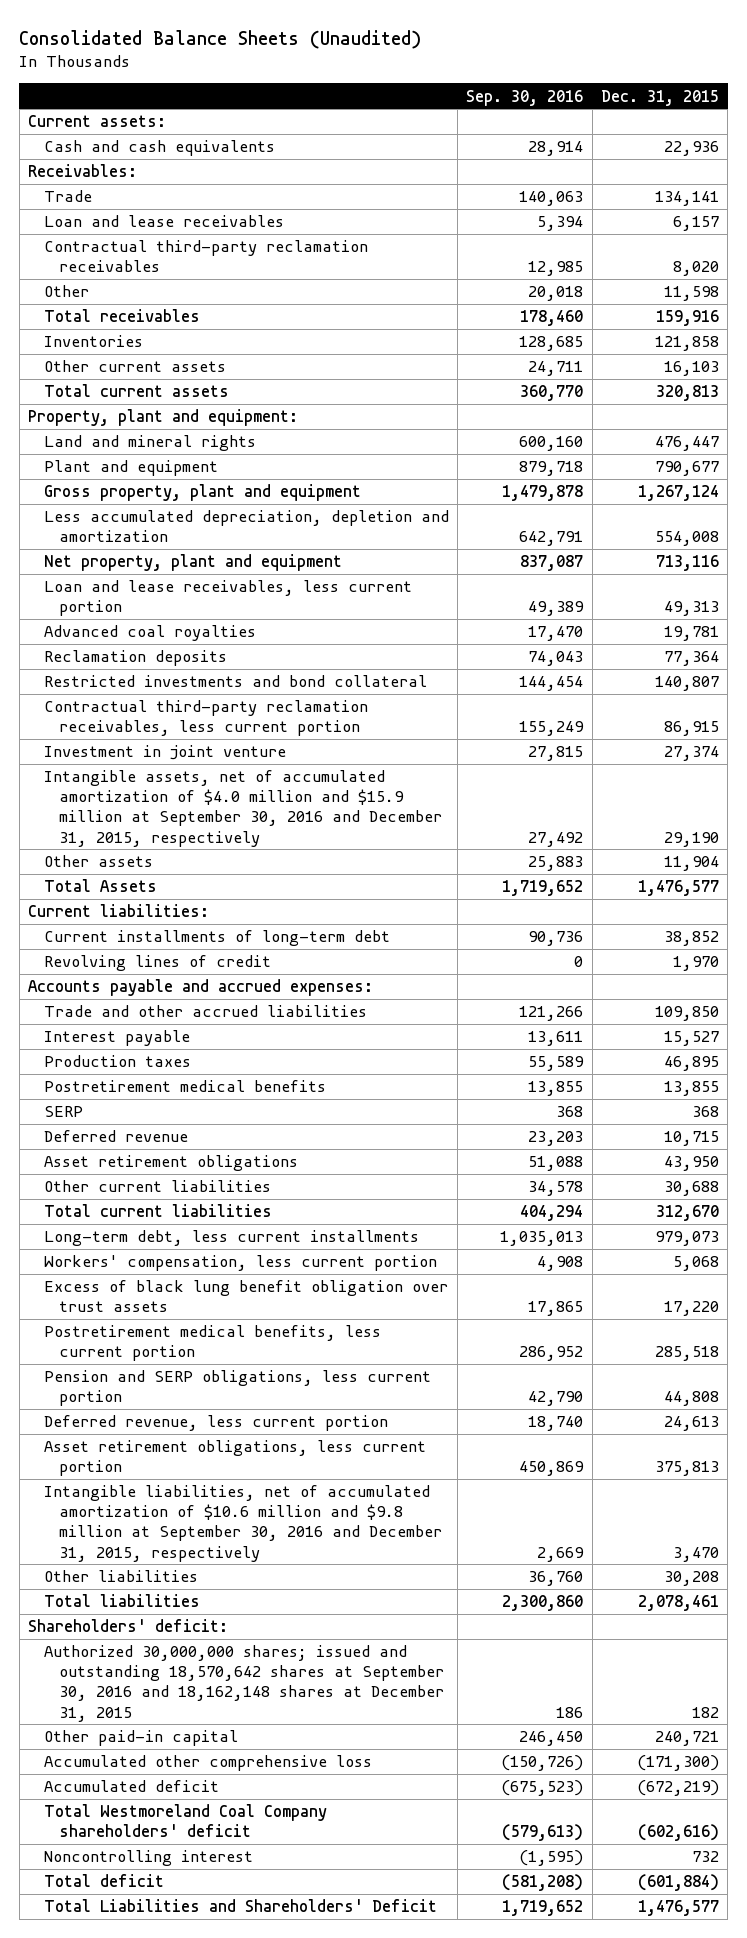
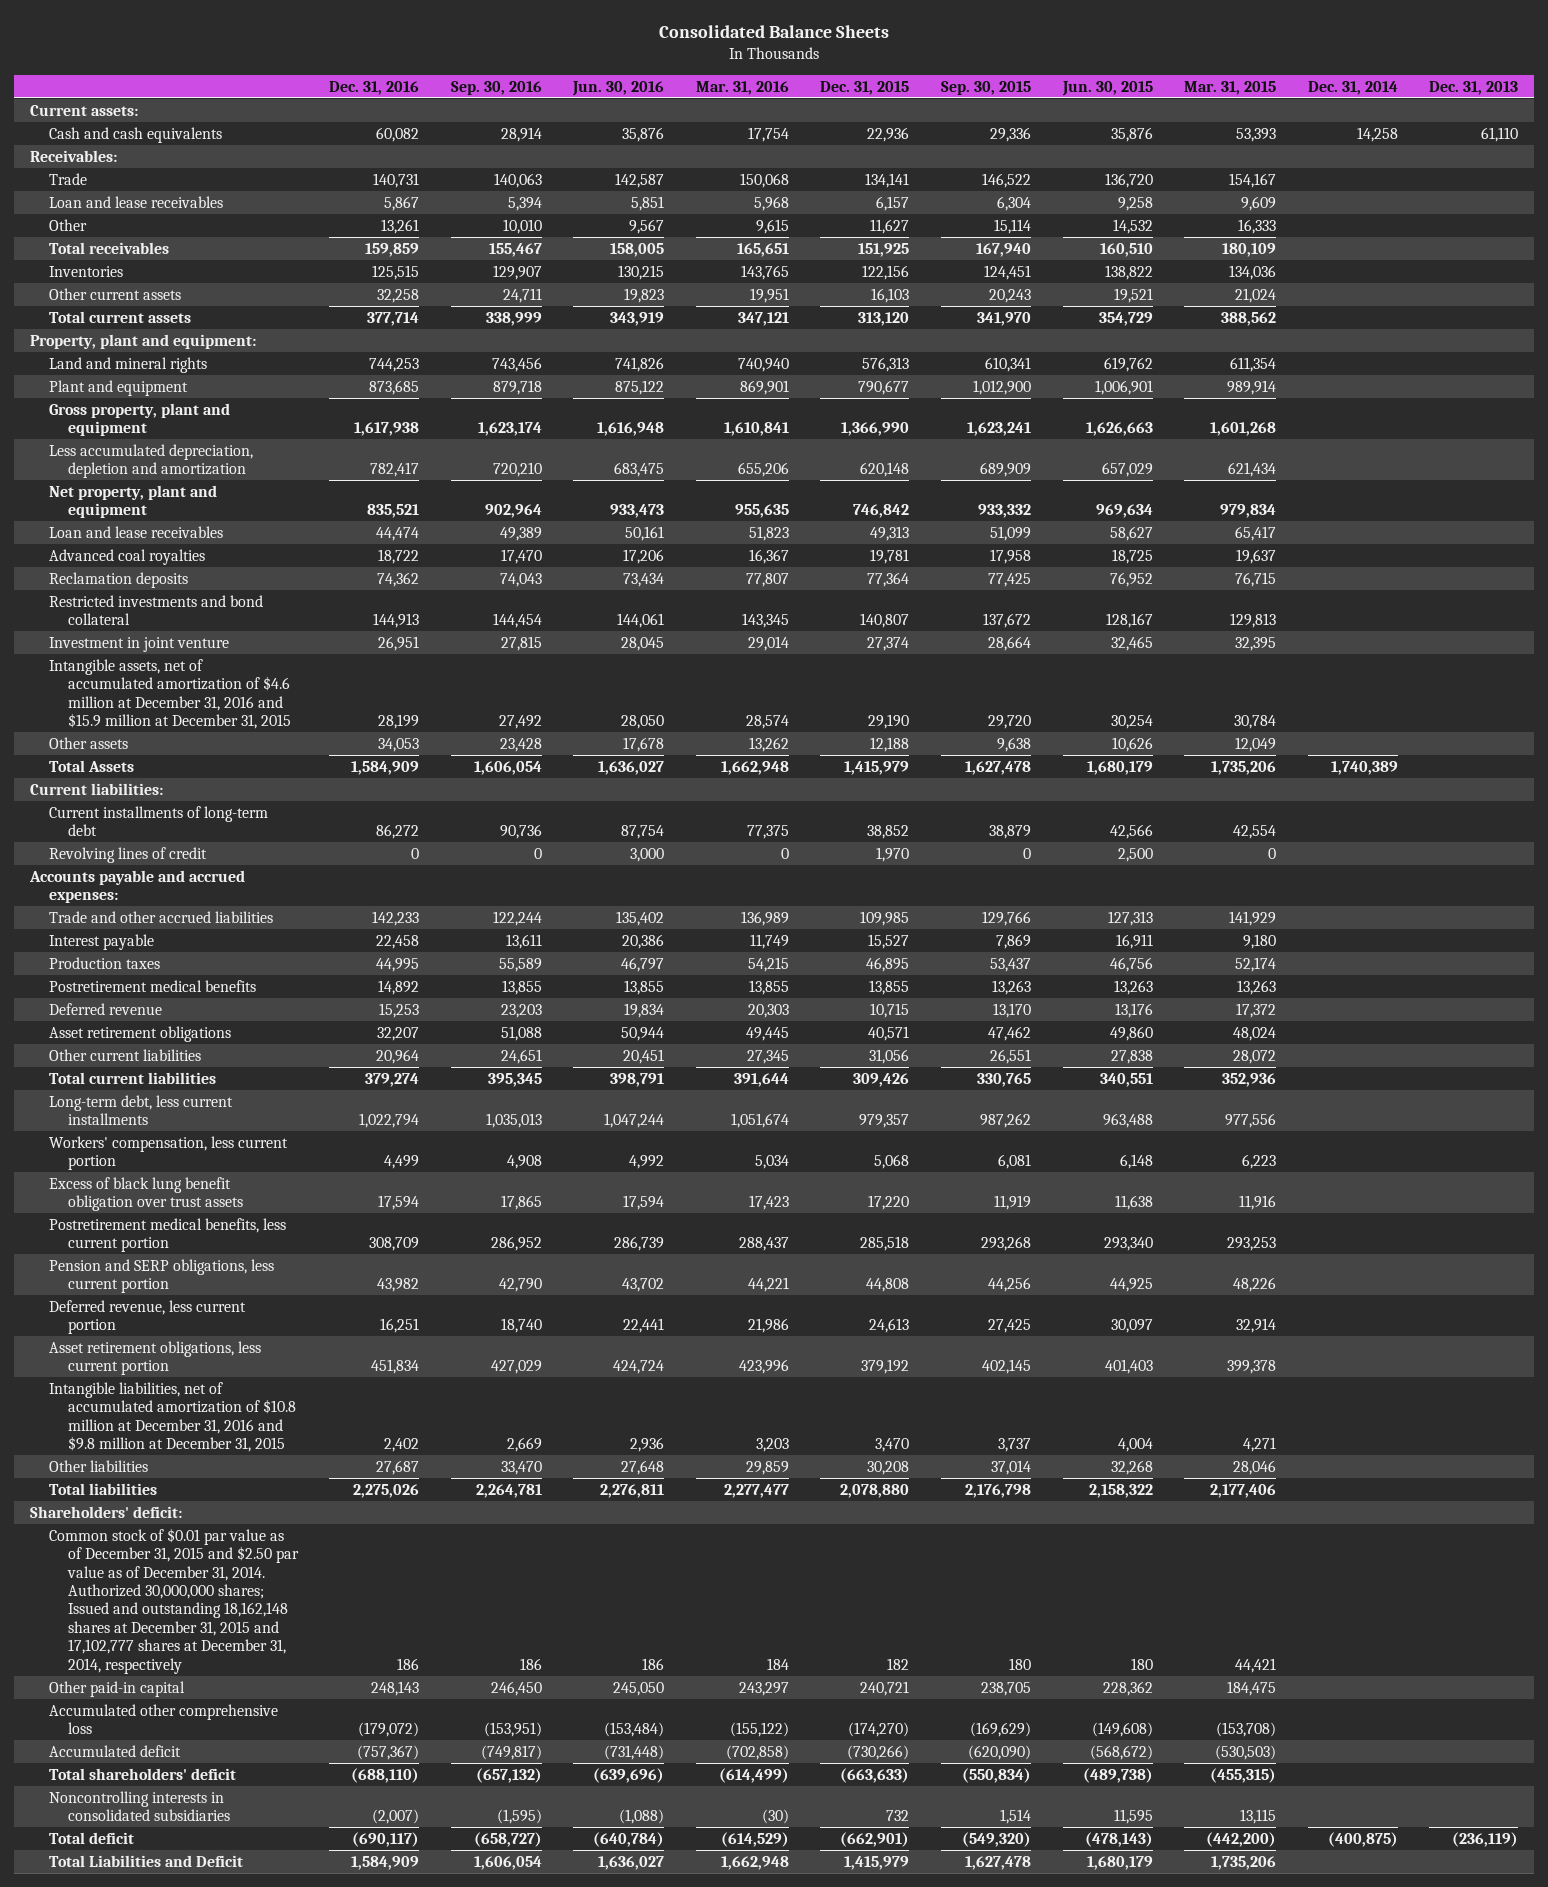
[19,29,422,49] Consolidated Balance Sheets (Unaudited) -> [659,25,890,39] Consolidated Balance Sheets
none -> [329,80,420,95] Dec. 31, 2016
none -> [572,80,665,96] Jun. 30, 2016
none -> [695,80,789,95] Mar. 31, 2016
none -> [940,80,1031,95] Sep. 30, 2015
none -> [1061,80,1153,96] Jun. 30, 2015
none -> [1184,80,1277,95] Mar. 31, 2015
none -> [1307,80,1398,95] Dec. 31, 2014
none -> [1429,80,1519,95] Dec. 31, 2013
[43,240,368,273] Contractual third-party reclamation receivables -> none
[528,286,584,302] 20,018 -> [502,218,542,234] 10,010
[664,286,720,302] 11,598 -> [870,218,910,234] 11,627
[520,310,584,327] 178,460 -> [488,242,542,257] 155,467
[656,310,720,327] 159,916 -> [858,242,910,257] 151,925
[519,336,584,352] 128,685 -> [492,264,542,280] 129,907
[655,336,720,352] 121,858 -> [862,264,910,280] 122,156
[520,385,584,402] 360,770 -> [485,311,542,326] 338,999
[656,385,720,402] 320,813 -> [858,311,910,326] 313,120
[519,436,584,452] 600,160 -> [491,356,542,372] 743,456
[655,436,720,452] 476,447 -> [862,356,910,372] 576,313
[502,485,584,502] 1,479,878 -> [477,422,542,437] 1,623,174
[638,485,720,502] 1,267,124 -> [841,422,910,437] 1,366,990
[519,531,584,547] 642,791 -> [492,462,542,478] 720,210
[655,531,720,547] 554,008 -> [860,462,910,478] 620,148
[520,555,584,572] 837,087 -> [484,504,542,519] 902,964
[656,555,720,572] 713,116 -> [853,504,910,519] 746,842
[43,580,412,617] Loan and lease receivables, less current portion -> [48,525,223,538] Loan and lease receivables
[43,700,368,737] Contractual third-party reclamation receivables, less current portion -> none
[43,770,442,847] Intangible assets, net of accumulated amortization of $4.0 million and $15.9 million at September 30, 2016 and December 31, 2015, respectively -> [48,658,291,730] Intangible assets, net of accumulated amortization of $4.6 million at December 31, 2016 and $15.9 million at December 31, 2015
[528,856,584,872] 25,883 -> [499,737,542,752] 23,428
[664,856,720,872] 11,904 -> [870,736,910,752] 12,188
[502,880,584,897] 1,719,652 -> [473,760,542,775] 1,606,054
[638,880,720,897] 1,476,577 -> [844,760,910,775] 1,415,979
[519,1006,584,1022] 121,266 -> [492,910,542,926] 122,244
[655,1006,720,1022] 109,850 -> [860,910,910,926] 109,985
[43,1106,83,1118] SERP -> none
[664,1156,720,1172] 43,950 -> [868,1025,910,1041] 40,571
[528,1181,584,1197] 34,578 -> [500,1048,542,1064] 24,651
[664,1181,720,1197] 30,688 -> [869,1048,910,1064] 31,056
[520,1205,584,1222] 404,294 -> [487,1072,542,1087] 395,345
[656,1205,720,1222] 312,670 -> [853,1072,910,1087] 309,426
[655,1231,720,1247] 979,073 -> [859,1114,910,1129] 979,357
[519,1461,585,1477] 450,869 -> [490,1360,542,1375] 427,029
[655,1461,720,1477] 375,813 -> [861,1359,910,1375] 379,192
[43,1485,442,1562] Intangible liabilities, net of accumulated amortization of $10.6 million and $9.8 million at September 30, 2016 and December 31, 2015, respectively -> [48,1381,296,1453] Intangible liabilities, net of accumulated amortization of $10.8 million at December 31, 2016 and $9.8 million at December 31, 2015
[528,1571,584,1587] 36,760 -> [500,1460,542,1475] 33,470
[502,1595,584,1612] 2,300,860 -> [475,1483,542,1498] 2,264,781
[638,1595,720,1612] 2,078,461 -> [840,1483,910,1498] 2,078,880
[43,1645,444,1722] Authorized 30,000,000 shares; issued and outstanding 18,570,642 shares at September 30, 2016 and 18,162,148 shares at December 31, 2015 -> [48,1527,299,1674] Common stock of $0.01 par value as of December 31, 2015 and $2.50 par value as of December 31, 2014. Authorized 30,000,000 shares; Issued and outstanding 18,162,148 shares at December 31, 2015 and 17,102,777 shares at December 31, 2014, respectively
[501,1755,584,1772] (150,726) -> [483,1722,542,1738] (153,951)
[637,1755,720,1772] (171,300) -> [848,1722,910,1738] (174,270)
[501,1780,584,1797] (675,523) -> [480,1744,542,1760] (749,817)
[637,1780,720,1797] (672,219) -> [847,1744,910,1760] (730,266)
[43,1804,327,1838] Total Westmoreland Coal Company shareholders' deficit -> [48,1767,236,1780] Total shareholders' deficit
[502,1824,584,1842] (579,613) -> [475,1767,542,1783] (657,132)
[638,1824,720,1842] (602,616) -> [840,1767,910,1783] (663,633)
[43,1850,253,1867] Noncontrolling interest -> [48,1790,230,1822] Noncontrolling interests in consolidated subsidiaries
[502,1874,584,1892] (581,208) -> [473,1831,542,1847] (658,727)
[638,1874,720,1892] (601,884) -> [840,1831,910,1847] (662,901)
[43,1899,437,1913] Total Liabilities and Shareholders' Deficit -> [48,1854,243,1867] Total Liabilities and Deficit
[502,1900,584,1917] 1,719,652 -> [473,1855,542,1870] 1,606,054
[638,1900,720,1917] 1,476,577 -> [844,1855,910,1870] 1,415,979

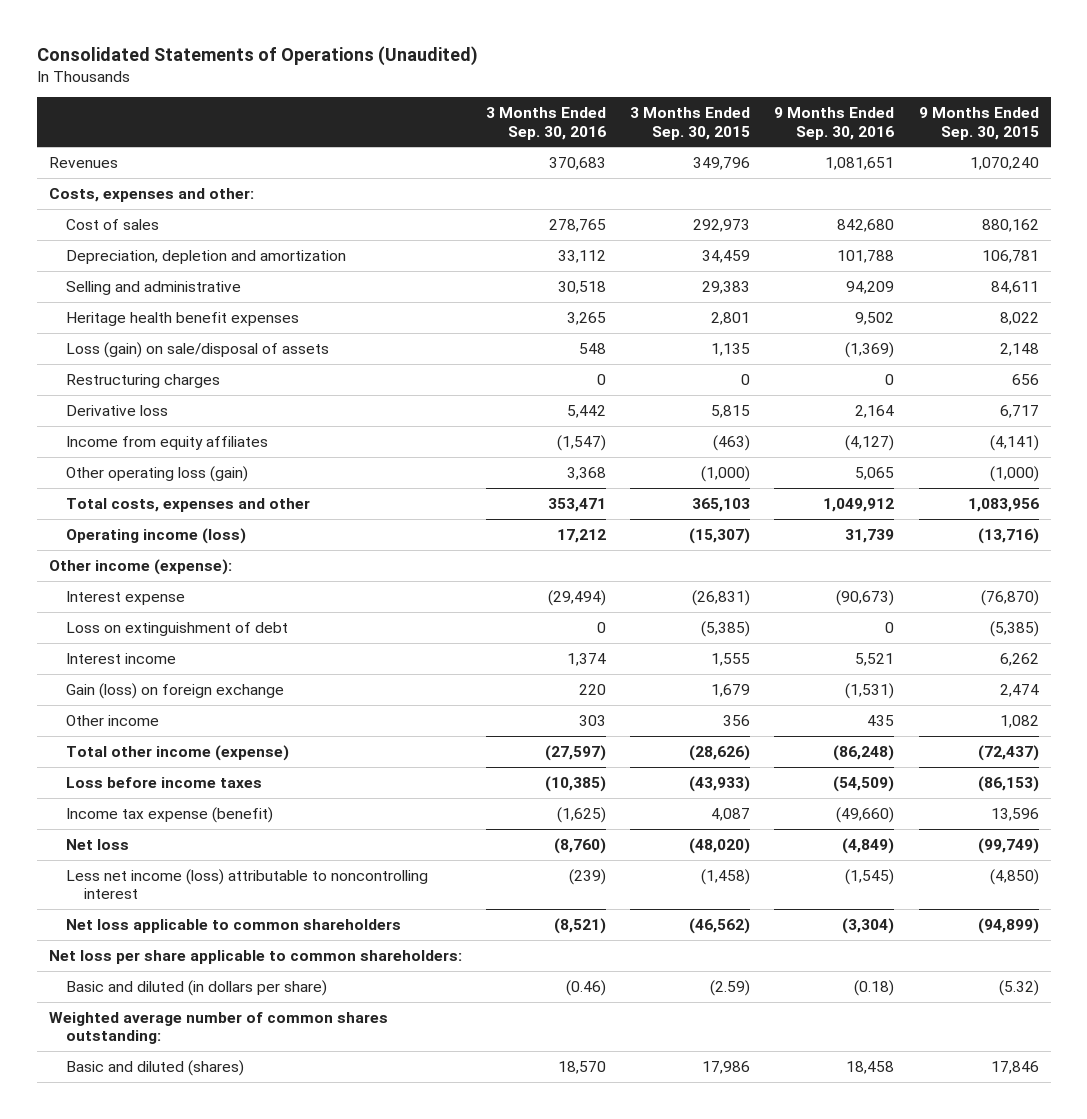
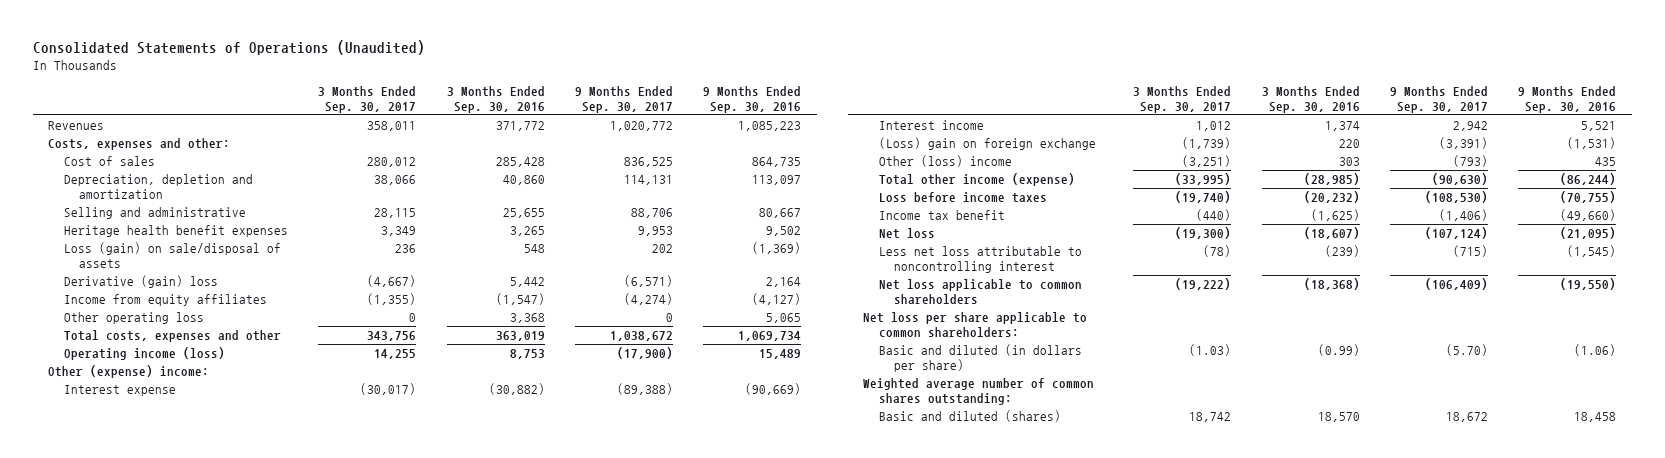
[630,107,751,140] 3 Months Ended Sep. 30, 2015 -> none
[918,107,1039,140] 9 Months Ended Sep. 30, 2015 -> none
none -> [318,86,417,113] 3 Months Ended Sep. 30, 2017
none -> [574,86,673,113] 9 Months Ended Sep. 30, 2017
[548,156,606,170] 370,683 -> [495,121,545,132] 371,772
[825,156,895,170] 1,081,651 -> [738,121,802,132] 1,085,223
[548,218,606,232] 278,765 -> [495,157,545,168] 285,428
[837,218,895,232] 842,680 -> [752,157,802,168] 864,735
[557,249,606,263] 33,112 -> [502,175,545,186] 40,860
[837,249,895,263] 101,788 -> [752,175,802,186] 113,097
[557,280,606,294] 30,518 -> [502,208,545,219] 25,655
[846,280,895,294] 94,209 -> [759,208,802,219] 80,667
[66,373,221,388] Restructuring charges -> none
[66,404,169,416] Derivative loss -> [63,275,218,289] Derivative (gain) loss
[66,621,289,636] Loss on extinguishment of debt -> none
[66,465,249,482] Other operating loss (gain) -> [63,312,204,325] Other operating loss
[547,497,606,512] 353,471 -> [495,331,545,342] 363,019
[823,497,895,512] 1,049,912 -> [738,331,802,342] 1,069,734
[556,528,606,543] 17,212 -> [509,349,545,360] 8,753
[845,528,895,543] 31,739 -> [759,349,802,360] 15,489
[48,558,232,575] Other income (expense): -> [48,365,210,379] Other (expense) income:
[547,589,606,606] (29,494) -> [488,383,545,396] (30,882)
[836,589,895,606] (90,673) -> [745,383,802,396] (90,669)
[66,682,285,699] Gain (loss) on foreign exchange -> [878,137,1096,151] (Loss) gain on foreign exchange
[66,714,160,726] Other income -> [878,155,1012,168] Other (loss) income
[544,744,606,761] (27,597) -> [1303,173,1360,186] (28,985)
[833,744,895,761] (86,248) -> [1560,173,1617,186] (86,244)
[544,775,606,792] (10,385) -> [1303,191,1360,204] (20,232)
[833,775,895,792] (54,509) -> [1560,191,1617,204] (70,755)
[66,806,274,823] Income tax expense (benefit) -> [878,210,1005,221] Income tax benefit
[553,837,606,854] (8,760) -> [1303,227,1360,240] (18,607)
[842,837,895,854] (4,849) -> [1560,227,1617,240] (21,095)
[66,868,429,900] Less net income (loss) attributable to noncontrolling interest -> [878,246,1082,273] Less net loss attributable to noncontrolling interest
[553,917,606,934] (8,521) -> [1303,278,1360,291] (18,368)
[842,917,895,934] (3,304) -> [1560,278,1617,291] (19,550)
[565,979,606,996] (0.46) -> [1317,344,1360,357] (0.99)
[854,979,895,996] (0.18) -> [1574,344,1617,357] (1.06)

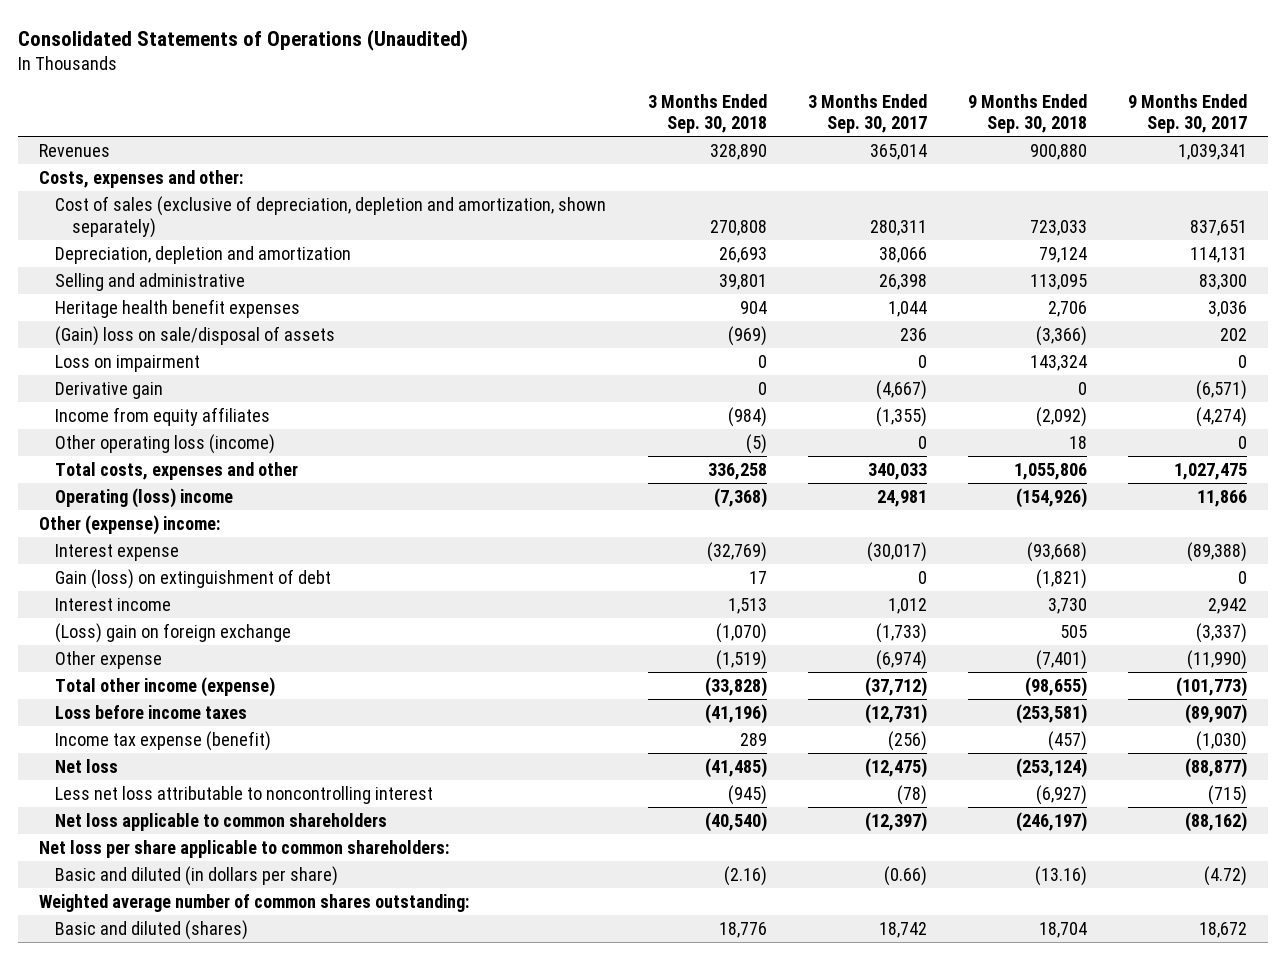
[446,86,545,113] 3 Months Ended Sep. 30, 2016 -> none
[703,86,802,113] 9 Months Ended Sep. 30, 2016 -> none
none -> [647,93,767,134] 3 Months Ended Sep. 30, 2018
none -> [967,93,1087,134] 9 Months Ended Sep. 30, 2018
[367,121,417,132] 358,011 -> [869,143,927,160] 365,014
[609,121,673,132] 1,020,772 -> [1177,143,1247,160] 1,039,341
[63,156,155,167] Cost of sales -> [55,195,607,238] Cost of sales (exclusive of depreciation, depletion and amortization, shown separately)
[367,157,417,168] 280,012 -> [869,219,927,236] 280,311
[623,157,673,168] 836,525 -> [1189,219,1247,236] 837,651
[374,208,417,219] 28,115 -> [878,273,927,290] 26,398
[630,208,673,219] 88,706 -> [1198,273,1247,290] 83,300
[381,226,417,237] 3,349 -> [887,300,927,317] 1,044
[637,226,673,237] 9,953 -> [1207,300,1247,317] 3,036
[63,242,281,268] Loss (gain) on sale/disposal of assets -> [55,325,336,346] (Gain) loss on sale/disposal of assets
none -> [55,354,201,372] Loss on impairment
[63,275,218,289] Derivative (gain) loss -> [55,381,164,399] Derivative gain
[63,312,204,325] Other operating loss -> [55,433,276,454] Other operating loss (income)
[367,331,417,342] 343,756 -> [867,462,927,480] 340,033
[609,331,673,342] 1,038,672 -> [1173,462,1247,480] 1,027,475
[63,347,225,361] Operating income (loss) -> [55,487,234,508] Operating (loss) income
[374,349,417,360] 14,255 -> [876,489,927,507] 24,981
[616,347,673,360] (17,900) -> [1196,489,1247,507] 11,866
none -> [55,568,332,589] Gain (loss) on extinguishment of debt
[1182,137,1232,150] (1,739) -> [875,622,927,643] (1,733)
[1438,137,1488,150] (3,391) -> [1195,622,1247,643] (3,337)
[878,155,1012,168] Other (loss) income -> [55,650,163,669] Other expense
[1182,155,1232,168] (3,251) -> [875,649,927,670] (6,974)
[1452,155,1488,168] (793) -> [1186,649,1247,670] (11,990)
[1175,173,1232,186] (33,995) -> [864,676,927,697] (37,712)
[1431,173,1488,186] (90,630) -> [1175,676,1247,697] (101,773)
[1175,191,1232,204] (19,740) -> [864,703,927,724] (12,731)
[1424,191,1488,204] (108,530) -> [1184,703,1247,724] (89,907)
[878,210,1005,221] Income tax benefit -> [55,730,272,751] Income tax expense (benefit)
[1196,209,1232,222] (440) -> [887,730,927,751] (256)
[1438,209,1488,222] (1,406) -> [1195,730,1247,751] (1,030)
[1175,227,1232,240] (19,300) -> [864,757,927,778] (12,475)
[1424,227,1488,240] (107,124) -> [1184,757,1247,778] (88,877)
[1175,278,1232,291] (19,222) -> [864,811,927,832] (12,397)
[1424,278,1488,291] (106,409) -> [1184,811,1247,832] (88,162)
[1189,344,1232,357] (1.03) -> [883,865,927,886] (0.66)
[1445,344,1488,357] (5.70) -> [1203,865,1247,886] (4.72)

